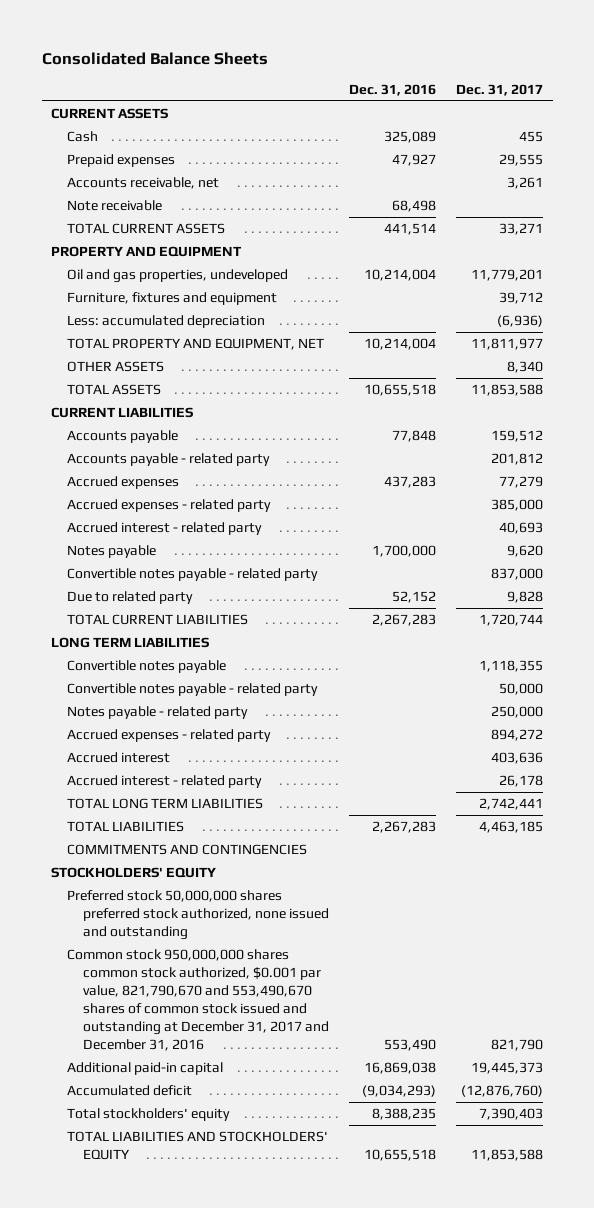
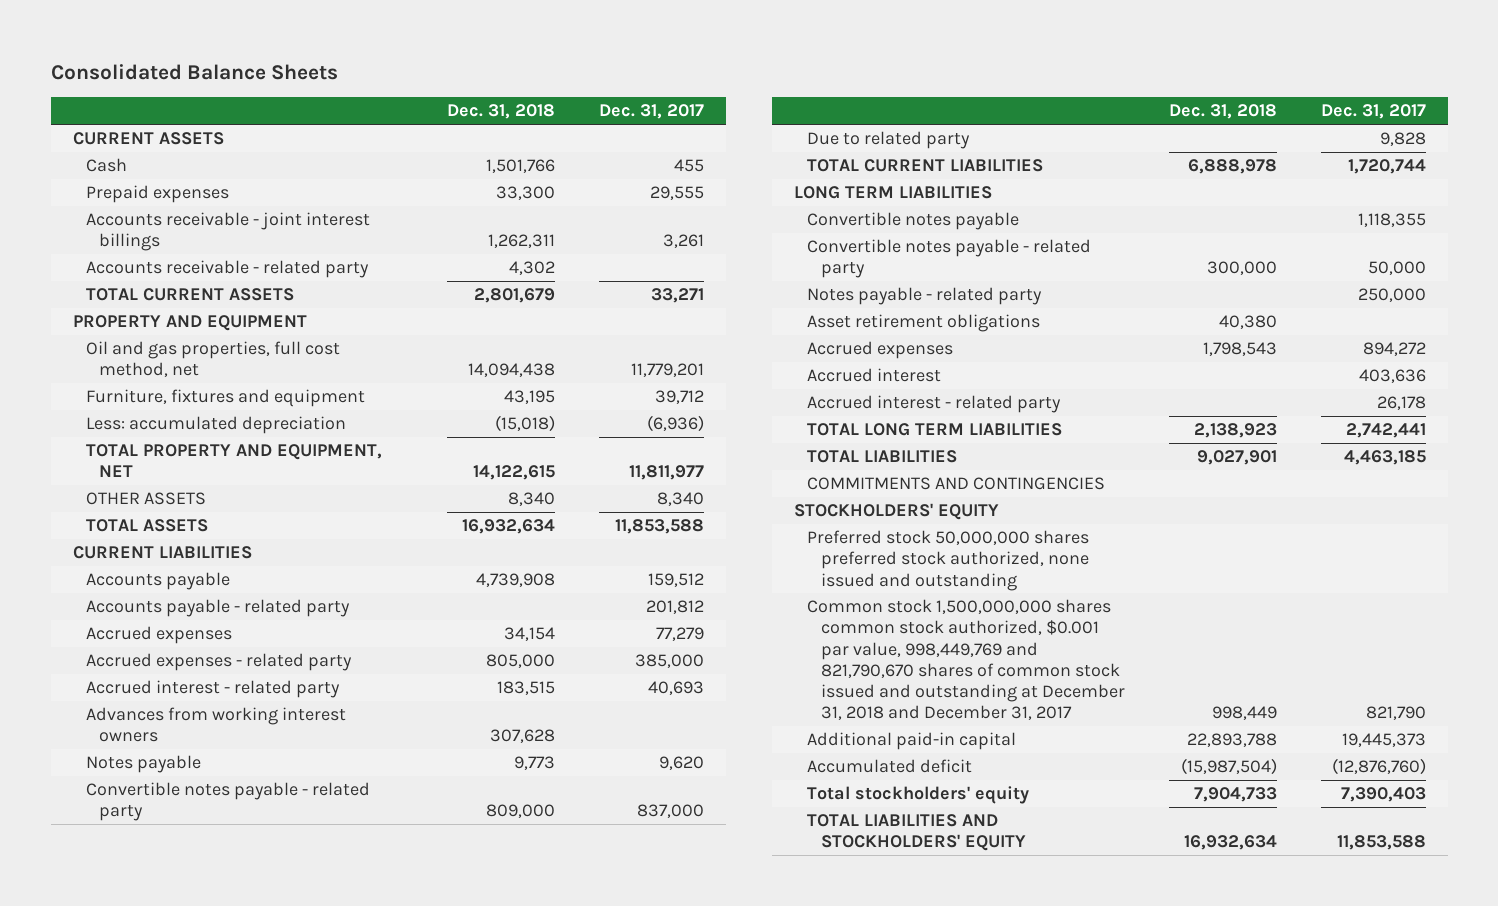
[349,83,437,96] Dec. 31, 2016 -> none
none -> [447,104,556,120] Dec. 31, 2018
[67,200,163,212] Note receivable -> none
[67,177,220,190] Accounts receivable, net -> [86,212,371,252] Accounts receivable - joint interest billings
none -> [86,260,370,279] Accounts receivable - related party
[67,269,289,284] Oil and gas properties, undeveloped -> [86,341,341,378] Oil and gas properties, full cost method, net
none -> [86,707,347,743] Advances from working interest owners
none -> [807,314,1041,333] Asset retirement obligations
[67,729,272,743] Accrued expenses - related party -> [807,341,954,360] Accrued expenses
[67,949,330,1051] Common stock 950,000,000 shares common stock authorized, $0.001 par value, 821,790,670 and 553,490,670 shares of common stock issued and outstanding at December 31, 2017 and December 31, 2016 -> [807,599,1125,720] Common stock 1,500,000,000 shares common stock authorized, $0.001 par value, 998,449,769 and 821,790,670 shares of common stock issued and outstanding at December 31, 2018 and December 31, 2017

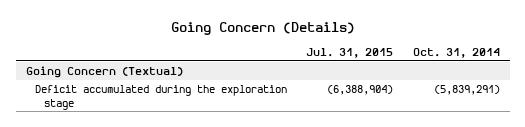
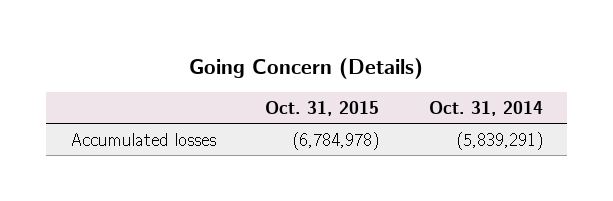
[306,48,394,59] Jul. 31, 2015 -> none
none -> [265,101,380,117] Oct. 31, 2015
[25,66,183,79] Going Concern (Textual) -> none
[34,85,287,110] Deficit accumulated during the exploration stage -> [70,132,217,146] Accumulated losses

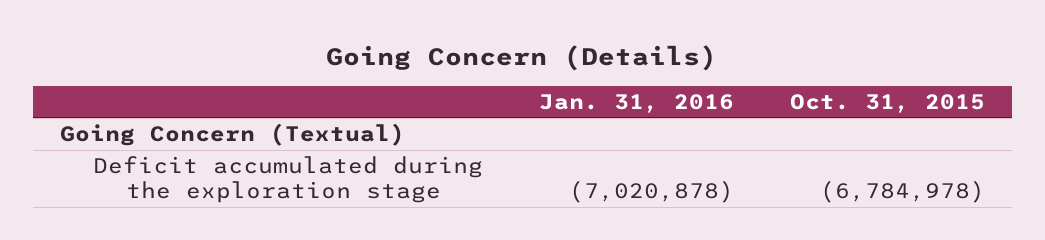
[428,101,543,117] Oct. 31, 2014 -> none
none -> [538,93,734,113] Jan. 31, 2016
none -> [60,123,406,147] Going Concern (Textual)
[70,132,217,146] Accumulated losses -> [93,156,484,204] Deficit accumulated during the exploration stage

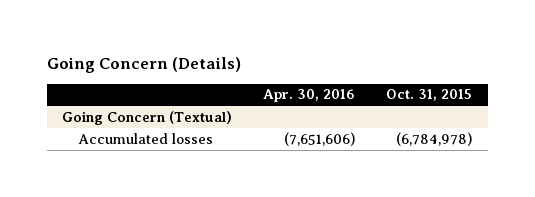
[538,93,734,113] Jan. 31, 2016 -> none
none -> [263,89,356,103] Apr. 30, 2016
[93,156,484,204] Deficit accumulated during the exploration stage -> [78,132,214,144] Accumulated losses

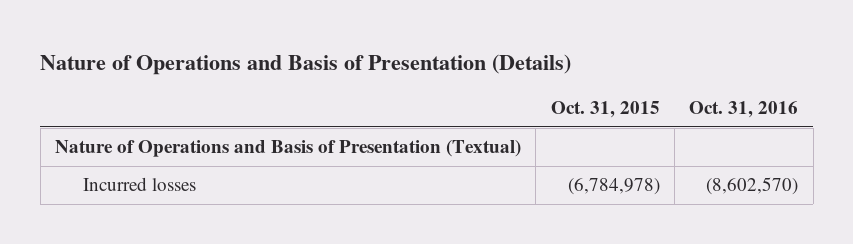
[46,57,241,74] Going Concern (Details) -> [40,53,572,75] Nature of Operations and Basis of Presentation (Details)
[263,89,356,103] Apr. 30, 2016 -> none
none -> [689,101,799,119] Oct. 31, 2016
[62,110,233,125] Going Concern (Textual) -> none
none -> [55,140,522,158] Nature of Operations and Basis of Presentation (Textual)
[78,132,214,144] Accumulated losses -> [82,177,196,192] Incurred losses

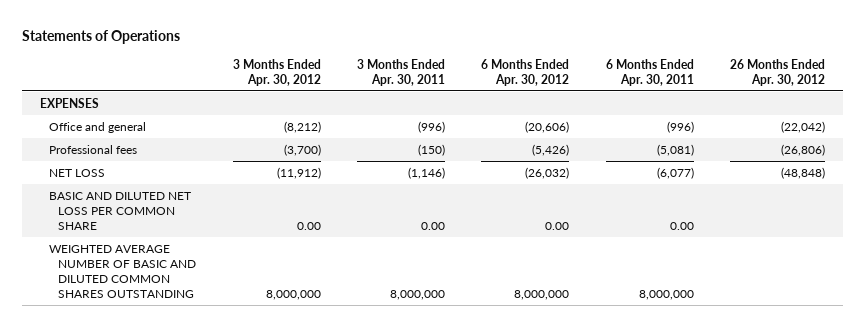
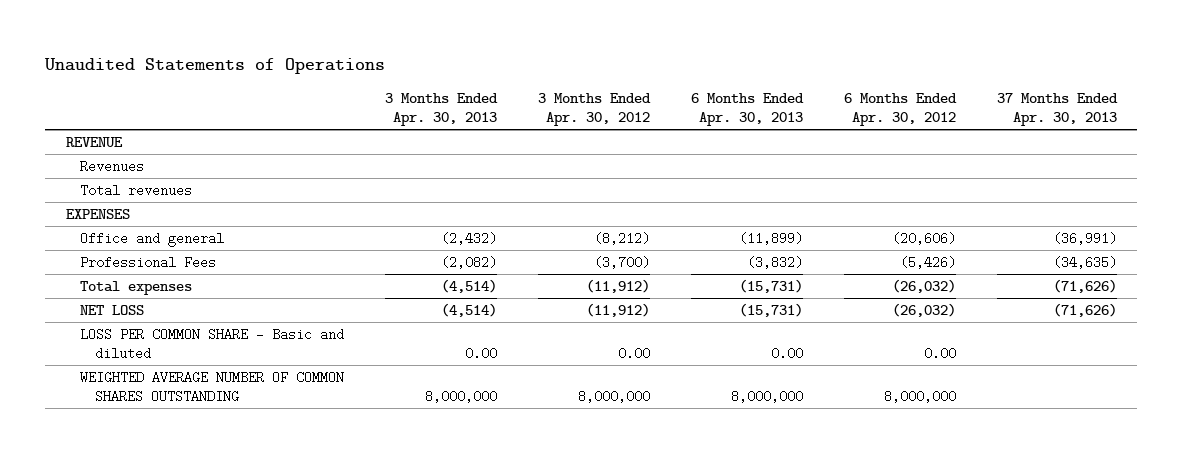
[21,29,180,44] Statements of Operations -> [44,58,386,75] Unaudited Statements of Operations
[357,58,446,86] 3 Months Ended Apr. 30, 2011 -> none
[605,58,694,86] 6 Months Ended Apr. 30, 2011 -> none
[730,58,826,86] 26 Months Ended Apr. 30, 2012 -> none
none -> [385,92,499,127] 3 Months Ended Apr. 30, 2013
none -> [690,92,804,127] 6 Months Ended Apr. 30, 2013
none -> [996,92,1118,127] 37 Months Ended Apr. 30, 2013
none -> [65,136,123,147] REVENUE
none -> [80,159,145,173] Revenues
none -> [80,183,193,197] Total revenues
[49,144,138,154] Professional fees -> [80,255,217,269] Professional Fees
none -> [80,280,193,295] Total expenses
[49,191,192,230] BASIC AND DILUTED NET LOSS PER COMMON SHARE -> [80,327,345,361] LOSS PER COMMON SHARE - Basic and diluted
[49,244,197,298] WEIGHTED AVERAGE NUMBER OF BASIC AND DILUTED COMMON SHARES OUTSTANDING -> [80,370,345,404] WEIGHTED AVERAGE NUMBER OF COMMON SHARES OUTSTANDING

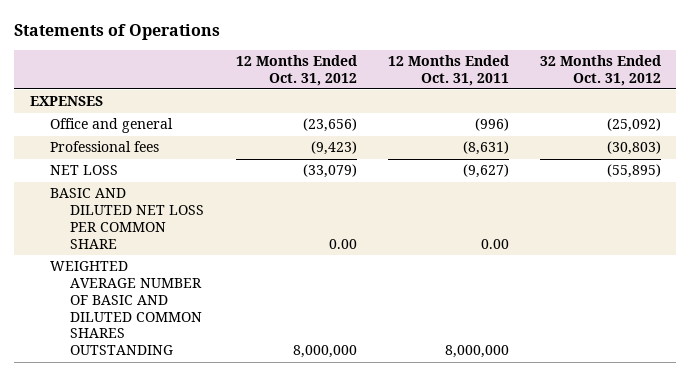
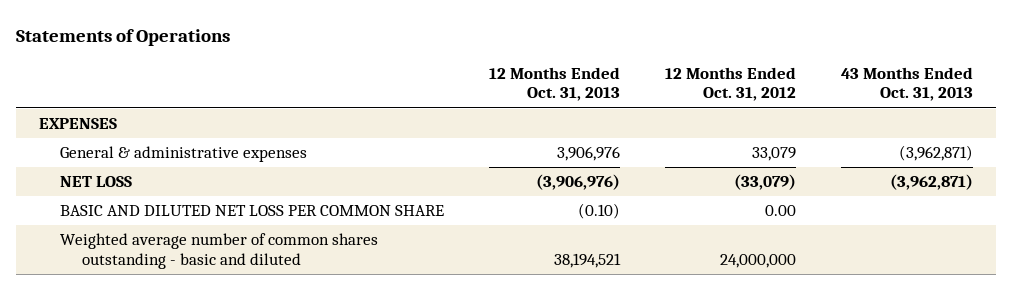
[387,54,509,86] 12 Months Ended Oct. 31, 2011 -> none
[539,54,661,86] 32 Months Ended Oct. 31, 2012 -> none
none -> [489,66,621,102] 12 Months Ended Oct. 31, 2013
none -> [841,66,974,102] 43 Months Ended Oct. 31, 2013
[50,141,160,153] Professional fees -> none
[50,118,174,134] Office and general -> [60,146,308,163] General & administrative expenses
[302,118,357,133] (23,656) -> [752,147,797,162] 33,079
[50,261,203,356] WEIGHTED AVERAGE NUMBER OF BASIC AND DILUTED COMMON SHARES OUTSTANDING -> [60,233,379,269] Weighted average number of common shares outstanding - basic and diluted
[292,345,357,359] 8,000,000 -> [720,253,797,268] 24,000,000

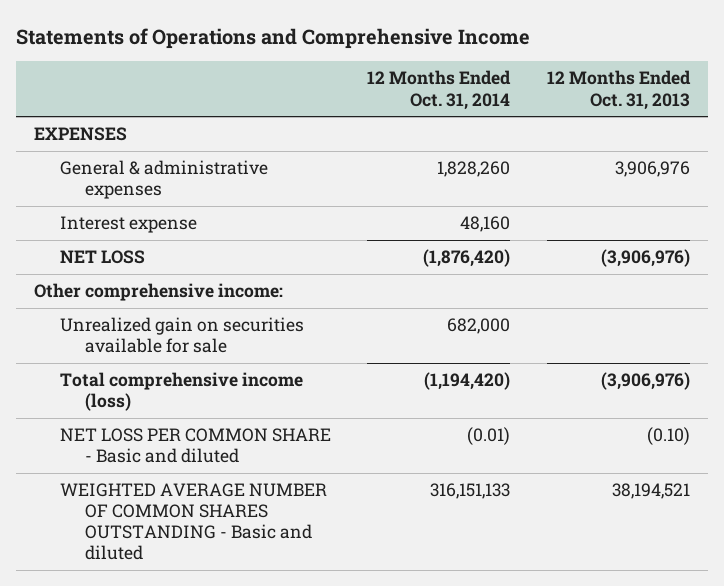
[16,28,231,46] Statements of Operations -> [16,27,531,49] Statements of Operations and Comprehensive Income
[665,66,797,102] 12 Months Ended Oct. 31, 2012 -> none
[841,66,974,102] 43 Months Ended Oct. 31, 2013 -> none
none -> [367,70,512,110] 12 Months Ended Oct. 31, 2014
none -> [59,216,197,234] Interest expense
none -> [34,283,284,302] Other comprehensive income:
none -> [59,317,304,354] Unrealized gain on securities available for sale
none -> [59,372,303,412] Total comprehensive income (loss)
[60,205,445,217] BASIC AND DILUTED NET LOSS PER COMMON SHARE -> [59,428,331,464] NET LOSS PER COMMON SHARE - Basic and diluted
[60,233,379,269] Weighted average number of common shares outstanding - basic and diluted -> [59,483,327,561] WEIGHTED AVERAGE NUMBER OF COMMON SHARES OUTSTANDING - Basic and diluted

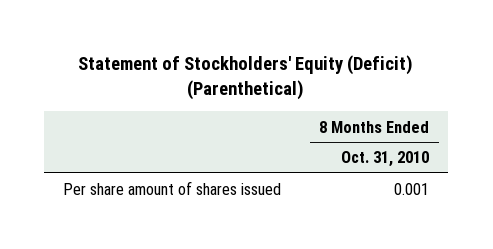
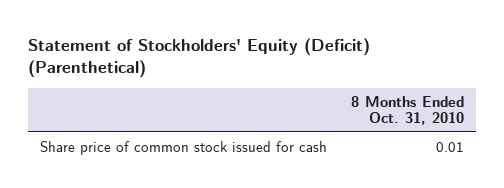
[63,181,282,196] Per share amount of shares issued -> [39,140,327,155] Share price of common stock issued for cash
[394,183,430,196] 0.001 -> [435,141,464,152] 0.01

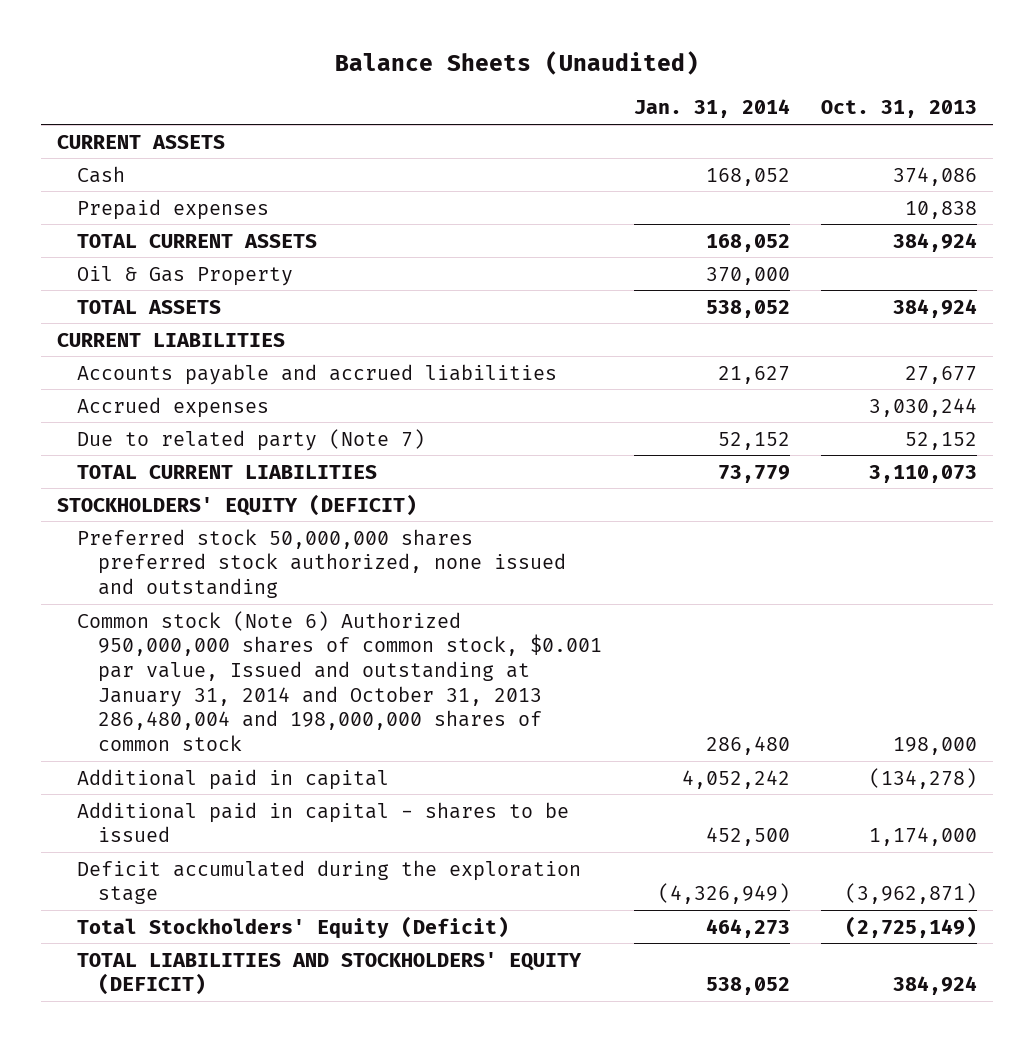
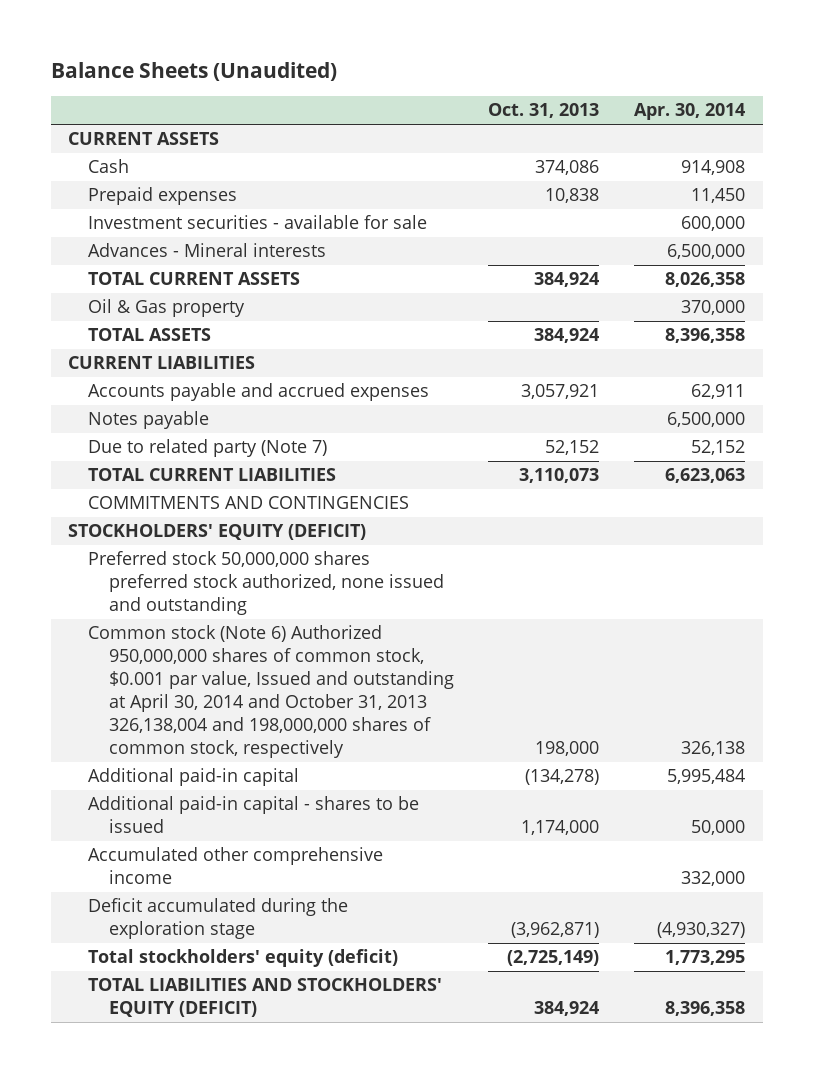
[633,99,790,119] Jan. 31, 2014 -> none
none -> [634,103,746,121] Apr. 30, 2014
none -> [88,215,428,230] Investment securities - available for sale
none -> [88,243,327,258] Advances - Mineral interests
[77,265,294,286] Oil & Gas Property -> [88,299,246,318] Oil & Gas property
[77,396,270,418] Accrued expenses -> none
[77,363,558,385] Accounts payable and accrued liabilities -> [88,383,430,402] Accounts payable and accrued expenses
[905,365,978,384] 27,677 -> [521,384,600,400] 3,057,921
none -> [88,411,210,430] Notes payable
none -> [88,496,410,510] COMMITMENTS AND CONTINGENCIES
[77,610,603,752] Common stock (Note 6) Authorized 950,000,000 shares of common stock, $0.001 par value, Issued and outstanding at January 31, 2014 and October 31, 2013 286,480,004 and 198,000,000 shares of common stock -> [88,625,454,759] Common stock (Note 6) Authorized 950,000,000 shares of common stock, $0.001 par value, Issued and outstanding at April 30, 2014 and October 31, 2013 326,138,004 and 198,000,000 shares of common stock, respectively
[77,768,390,790] Additional paid in capital -> [88,768,300,787] Additional paid-in capital
[77,801,570,843] Additional paid in capital - shares to be issued -> [88,796,420,834] Additional paid-in capital - shares to be issued
none -> [88,847,384,885] Accumulated other comprehensive income
[77,915,510,939] Total Stockholders' Equity (Deficit) -> [88,949,399,968] Total stockholders' equity (deficit)

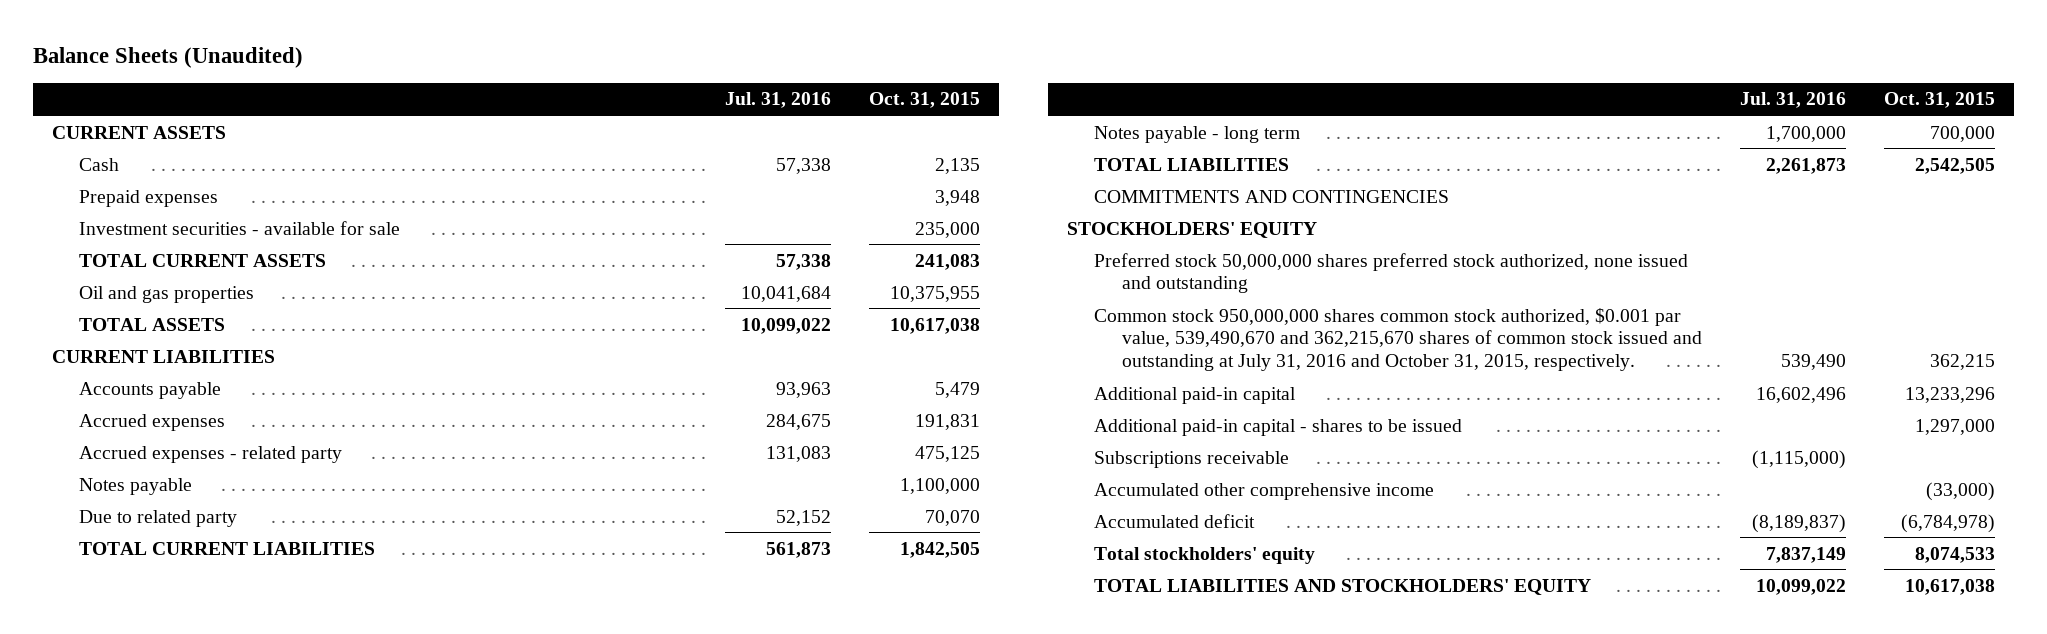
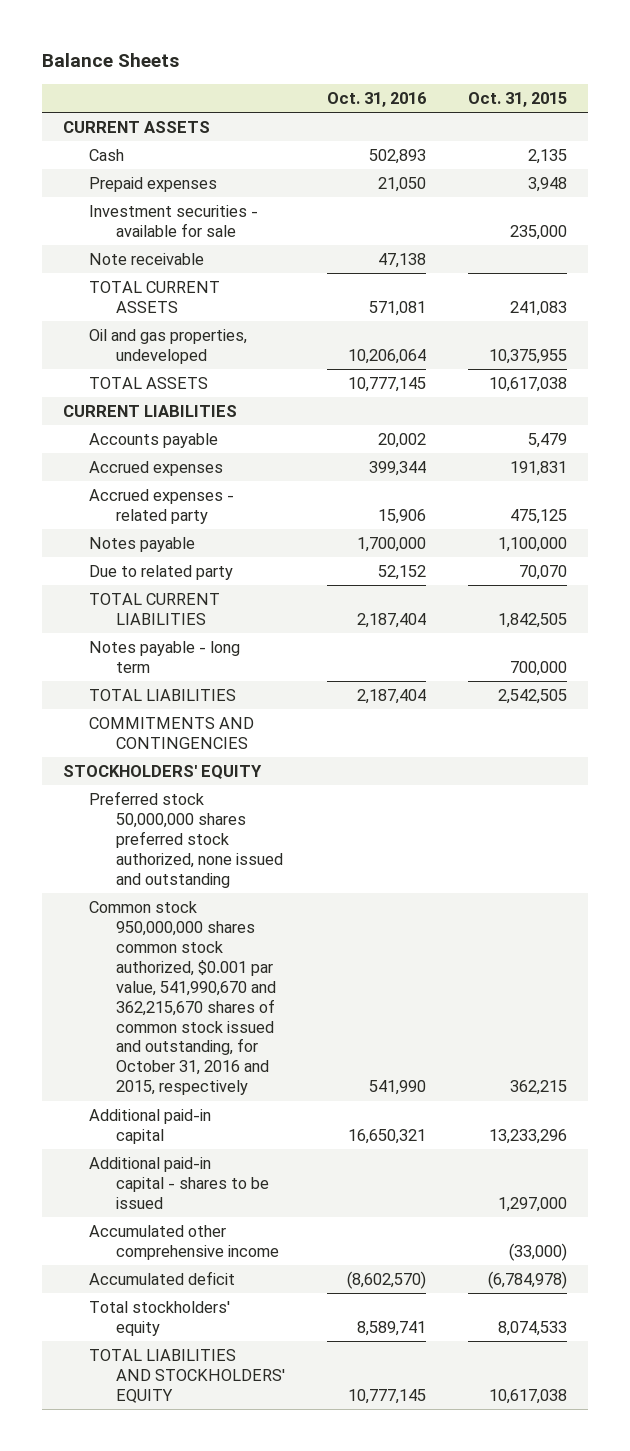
[33,47,304,69] Balance Sheets (Unaudited) -> [41,53,179,68] Balance Sheets
[724,92,831,109] Jul. 31, 2016 -> none
none -> [326,92,426,108] Oct. 31, 2016
none -> [89,253,205,266] Note receivable
[79,285,255,303] Oil and gas properties -> [89,329,248,364] Oil and gas properties, undeveloped
[1094,307,1702,372] Common stock 950,000,000 shares common stock authorized, $0.001 par value, 539,490,670 and 362,215,670 shares of common stock issued and outstanding at July 31, 2016 and October 31, 2015, respectively. -> [89,901,276,1096] Common stock 950,000,000 shares common stock authorized, $0.001 par value, 541,990,670 and 362,215,670 shares of common stock issued and outstanding, for October 31, 2016 and 2015, respectively
[1094,450,1290,468] Subscriptions receivable -> none

